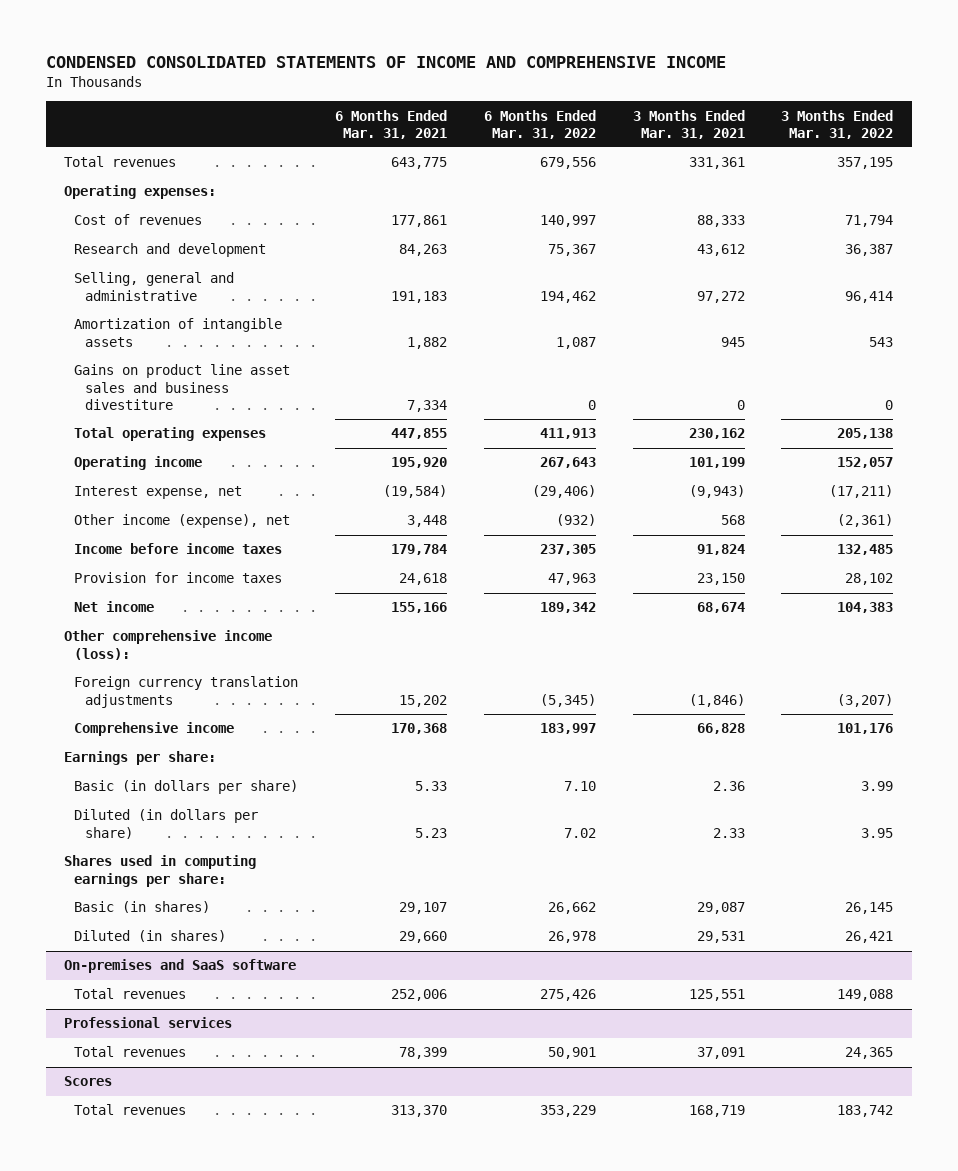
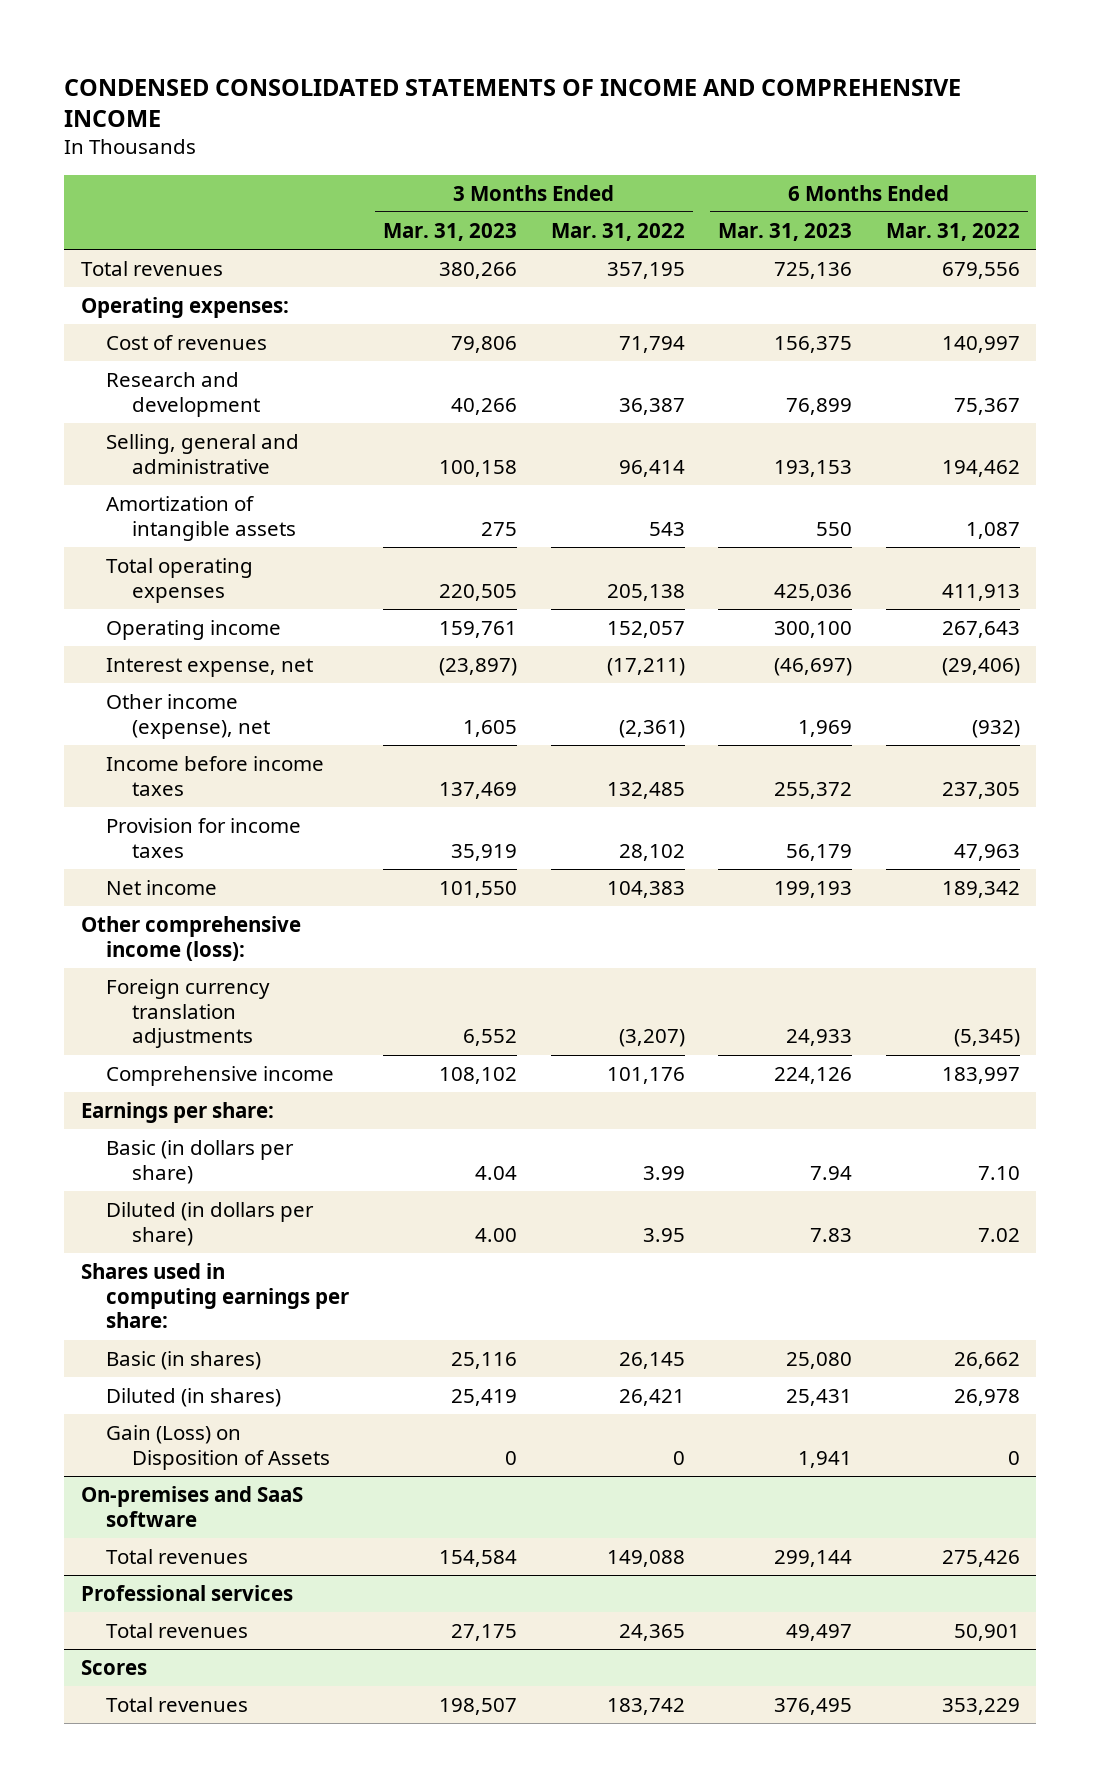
[335,109,448,139] 6 Months Ended Mar. 31, 2021 -> none
[632,109,745,139] 3 Months Ended Mar. 31, 2021 -> none
none -> [382,222,517,241] Mar. 31, 2023
none -> [718,222,853,241] Mar. 31, 2023
[74,364,291,410] Gains on product line asset sales and business divestiture -> none
none -> [106,1424,330,1470] Gain (Loss) on Disposition of Assets

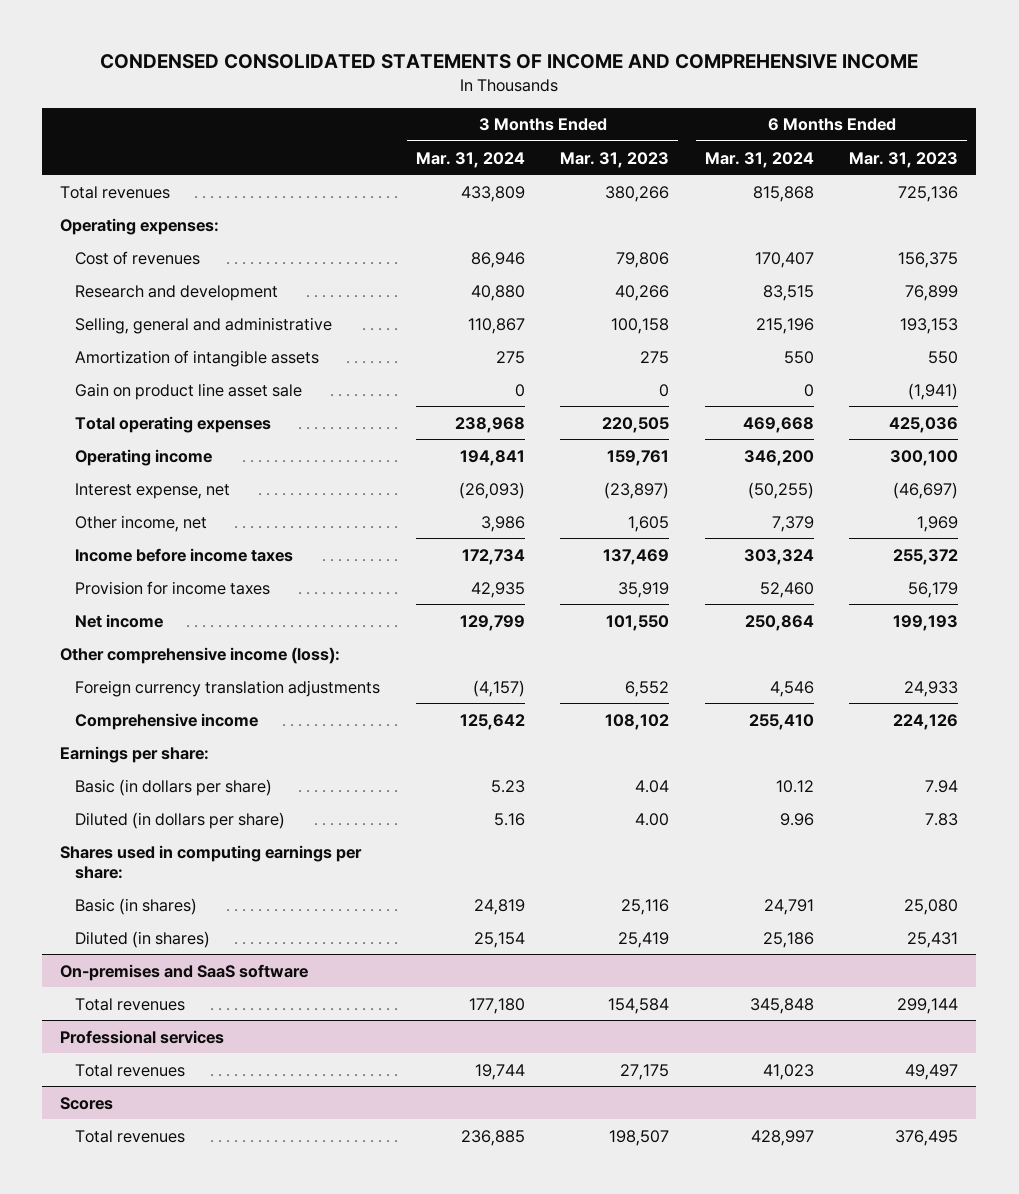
[550,222,685,241] Mar. 31, 2022 -> none
[885,222,1020,241] Mar. 31, 2022 -> none
none -> [415,151,525,168] Mar. 31, 2024
none -> [704,151,814,168] Mar. 31, 2024
none -> [75,382,303,400] Gain on product line asset sale
[106,693,270,739] Other income (expense), net -> [75,514,208,532] Other income, net
[106,1424,330,1470] Gain (Loss) on Disposition of Assets -> none

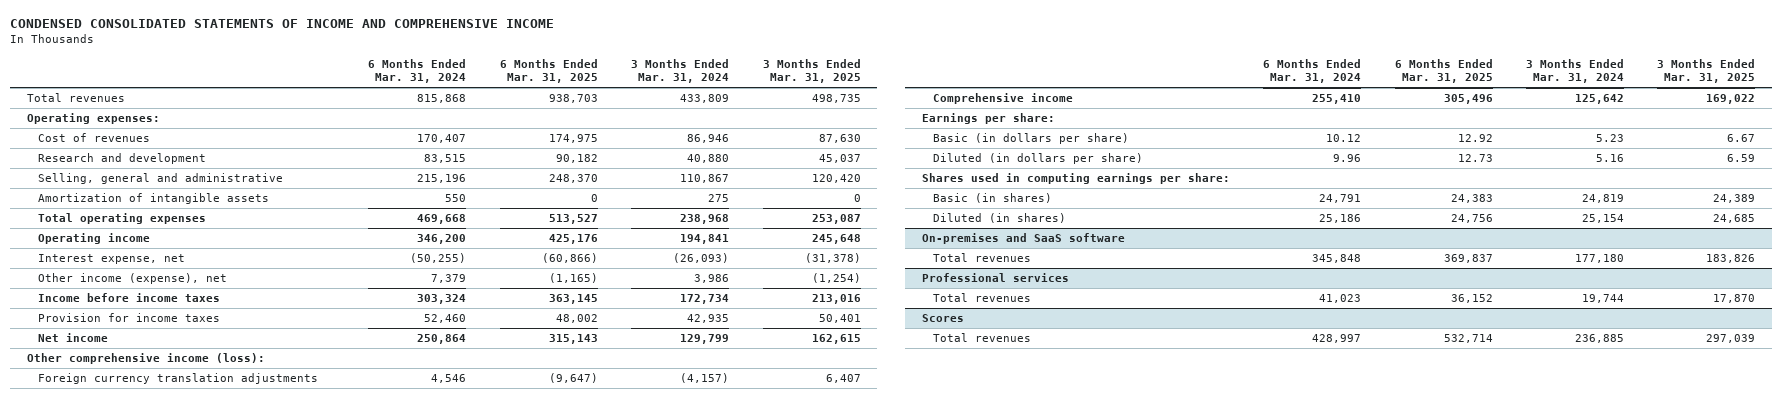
[560,151,670,168] Mar. 31, 2023 -> none
[849,151,959,168] Mar. 31, 2023 -> none
none -> [499,59,598,84] 6 Months Ended Mar. 31, 2025
none -> [762,59,861,84] 3 Months Ended Mar. 31, 2025
[75,382,303,400] Gain on product line asset sale -> none
[75,514,208,532] Other income, net -> [37,273,227,285] Other income (expense), net

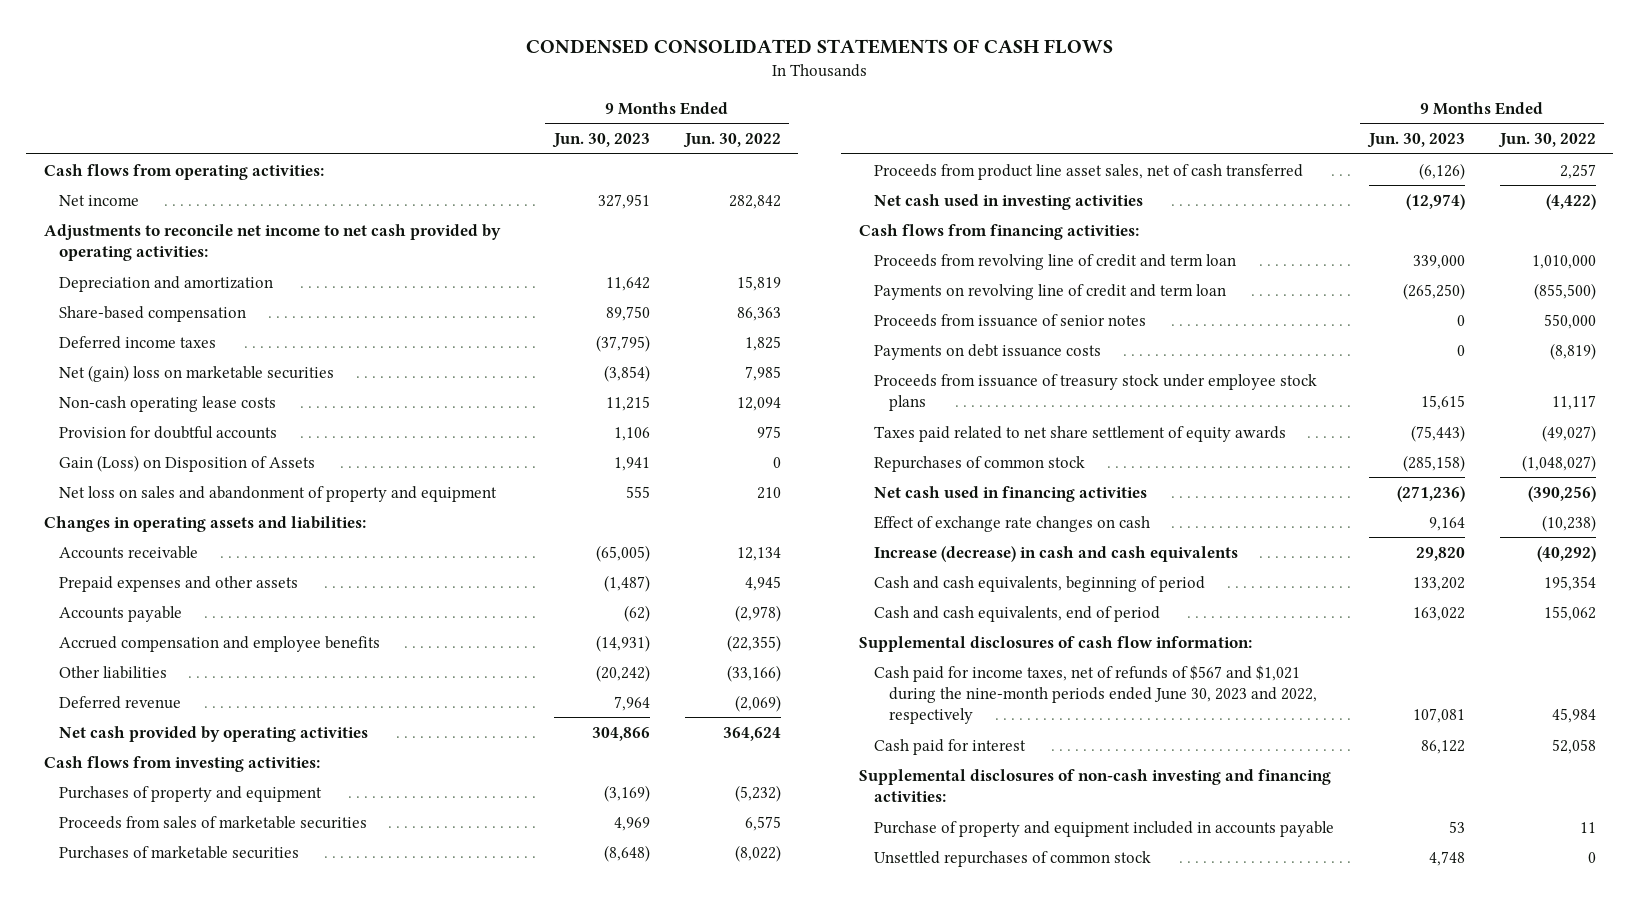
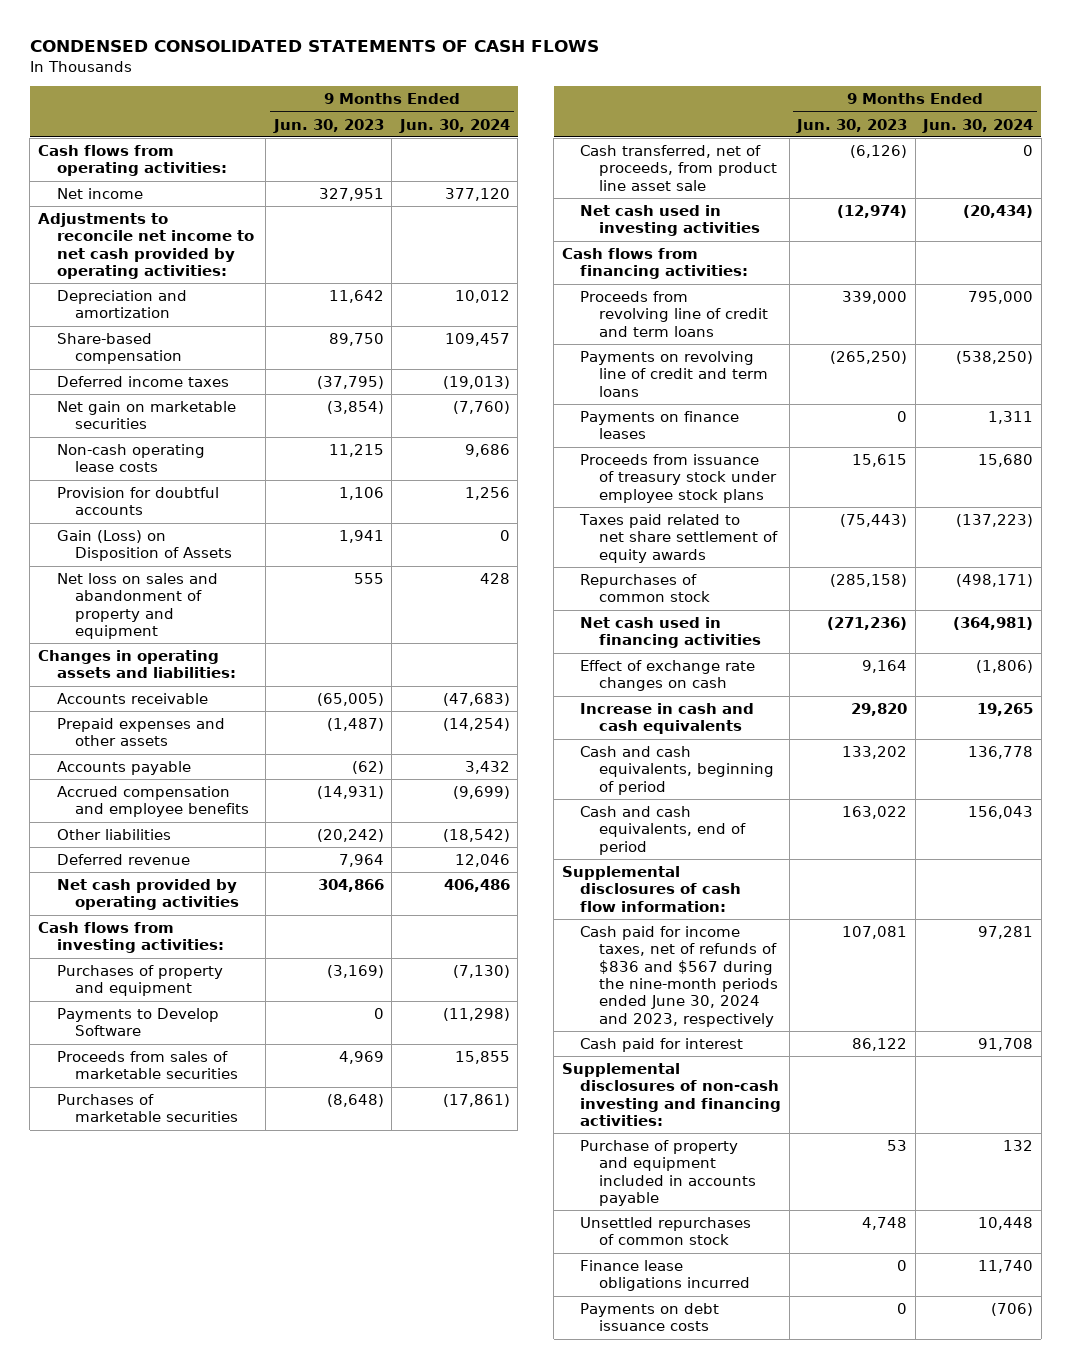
[682,133,781,149] Jun. 30, 2022 -> none
none -> [398,118,510,133] Jun. 30, 2024
[58,364,334,382] Net (gain) loss on marketable securities -> [56,400,236,430] Net gain on marketable securities
none -> [56,1007,219,1037] Payments to Develop Software
[873,163,1303,180] Proceeds from product line asset sales, net of cash transferred -> [580,144,777,191] Cash transferred, net of proceeds, from product line asset sale
[873,313,1146,327] Proceeds from issuance of senior notes -> none
[873,253,1236,270] Proceeds from revolving line of credit and term loan -> [580,290,768,337] Proceeds from revolving line of credit and term loans
[873,283,1226,300] Payments on revolving line of credit and term loan -> [580,350,768,397] Payments on revolving line of credit and term loans
none -> [580,410,740,440] Payments on finance leases
[873,545,1238,562] Increase (decrease) in cash and cash equivalents -> [580,702,755,735] Increase in cash and cash equivalents
[873,664,1317,725] Cash paid for income taxes, net of refunds of $567 and $1,021 during the nine-month periods ended June 30, 2023 and 2022, respectively -> [580,925,778,1027] Cash paid for income taxes, net of refunds of $836 and $567 during the nine-month periods ended June 30, 2024 and 2023, respectively
none -> [580,1259,750,1292] Finance lease obligations incurred
[873,343,1101,360] Payments on debt issuance costs -> [580,1302,720,1332] Payments on debt issuance costs

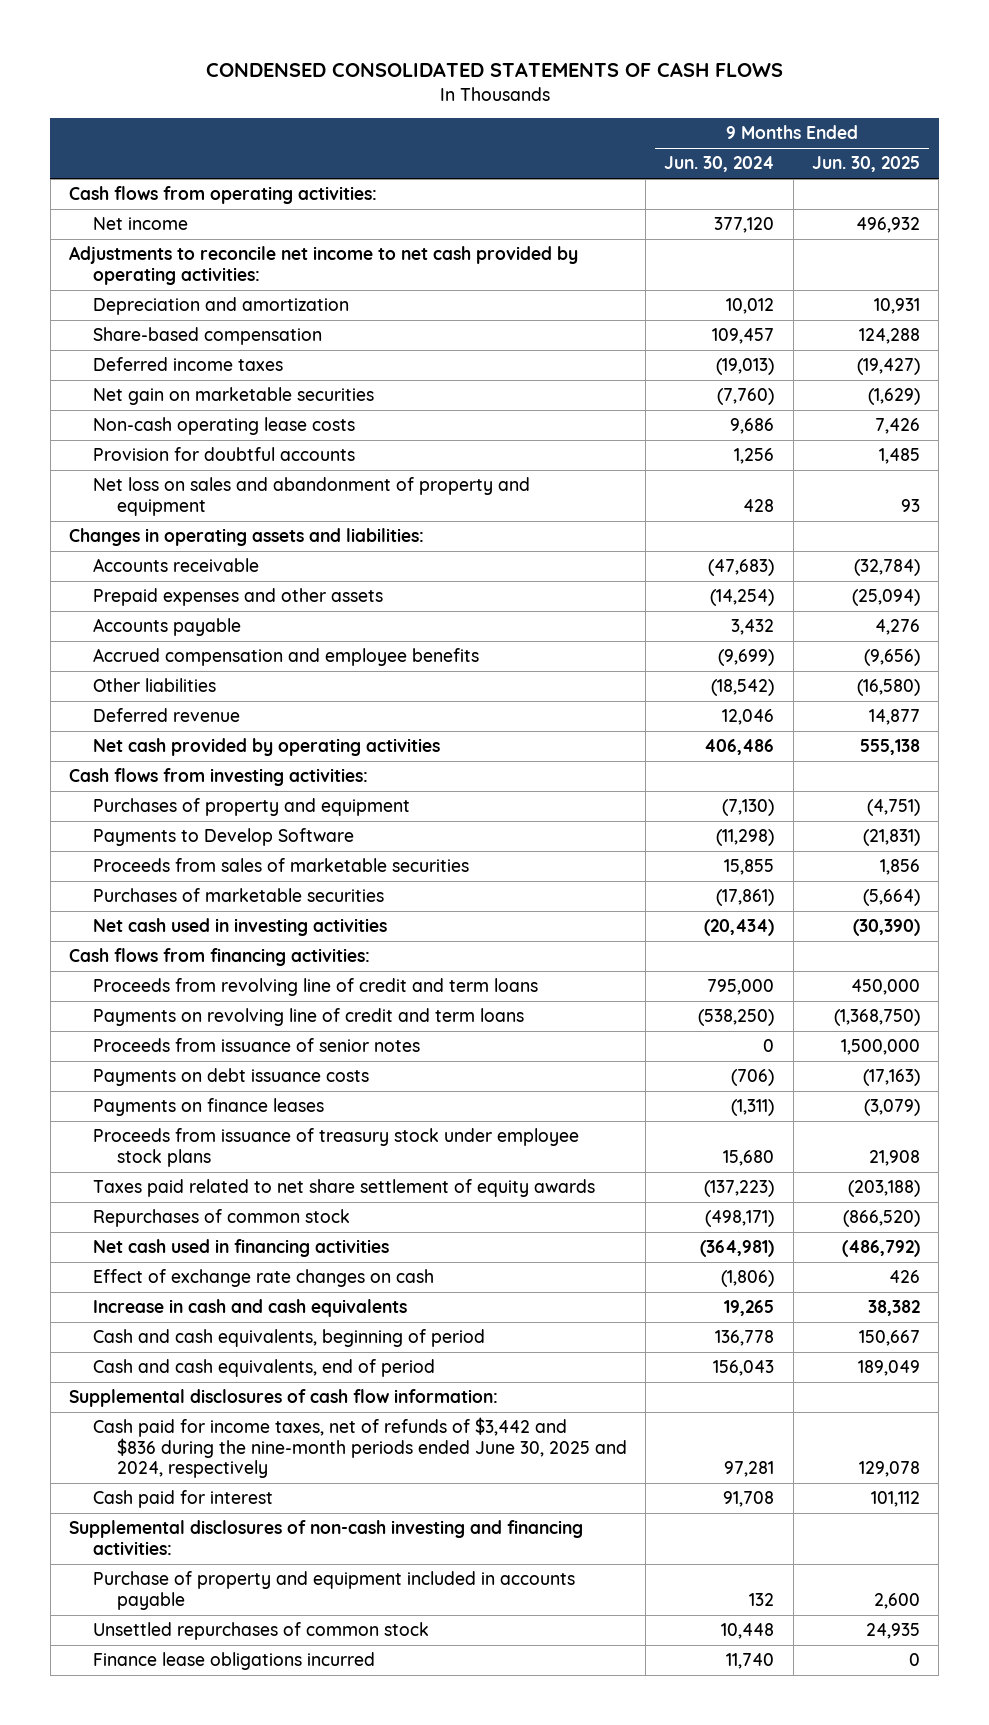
[272,118,384,133] Jun. 30, 2023 -> none
none -> [811,156,920,173] Jun. 30, 2025
[56,529,233,562] Gain (Loss) on Disposition of Assets -> none
[580,144,777,191] Cash transferred, net of proceeds, from product line asset sale -> none
none -> [93,1038,421,1053] Proceeds from issuance of senior notes
[580,1302,720,1332] Payments on debt issuance costs -> [93,1068,370,1087] Payments on debt issuance costs
[988,410,1034,424] 1,311 -> [731,1099,775,1117] (1,311)
[580,925,778,1027] Cash paid for income taxes, net of refunds of $836 and $567 during the nine-month periods ended June 30, 2024 and 2023, respectively -> [93,1417,627,1479] Cash paid for income taxes, net of refunds of $3,442 and $836 during the nine-month periods ended June 30, 2025 and 2024, respectively

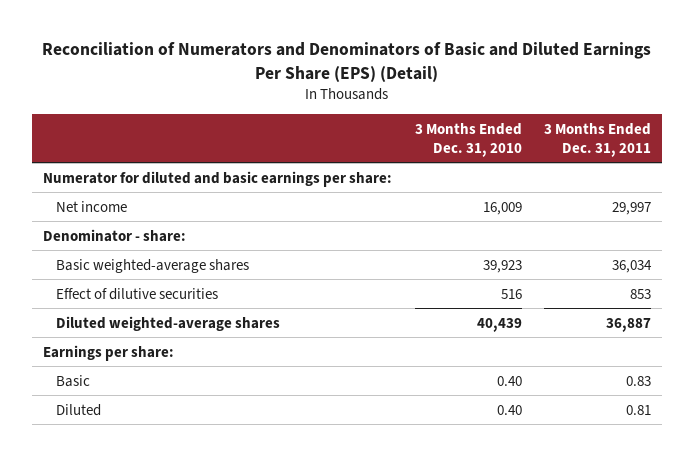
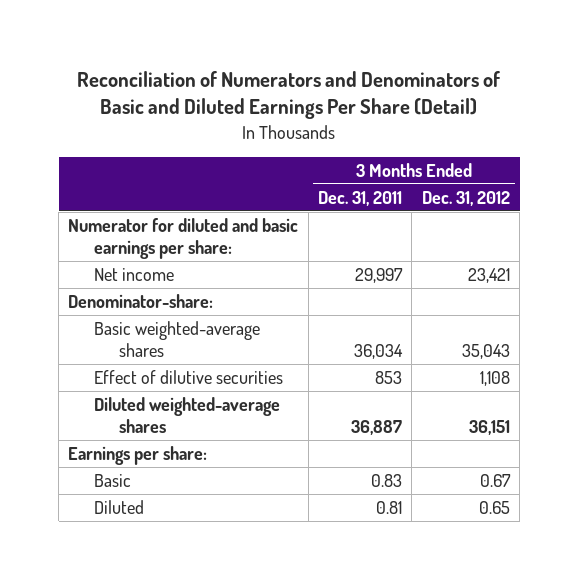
[42,42,652,82] Reconciliation of Numerators and Denominators of Basic and Diluted Earnings Per Share (EPS) (Detail) -> [77,70,501,120] Reconciliation of Numerators and Denominators of Basic and Diluted Earnings Per Share (Detail)
[414,122,522,157] 3 Months Ended Dec. 31, 2010 -> none
none -> [421,190,510,206] Dec. 31, 2012
[43,228,187,242] Denominator - share: -> [68,294,214,309] Denominator-share:

